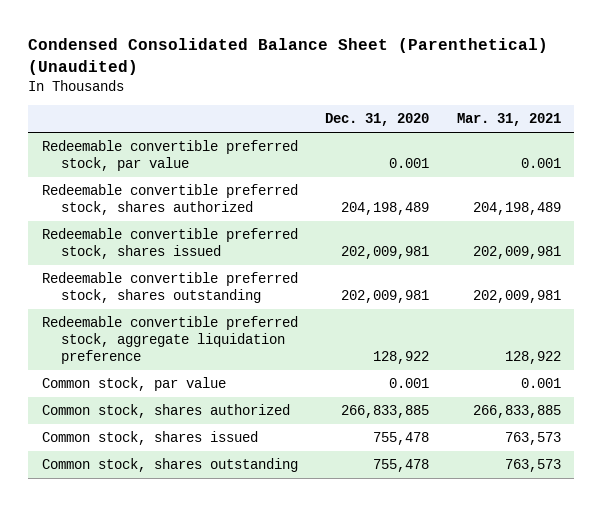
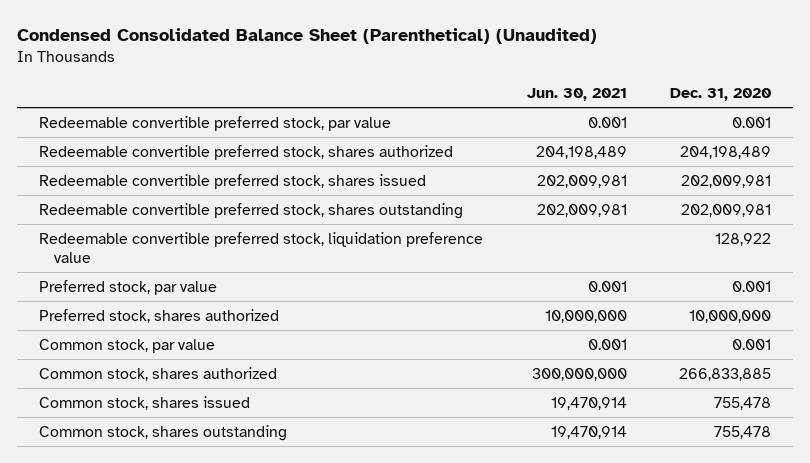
[456,113,561,127] Mar. 31, 2021 -> none
none -> [526,87,627,101] Jun. 30, 2021
[41,316,298,365] Redeemable convertible preferred stock, aggregate liquidation preference -> [38,231,483,263] Redeemable convertible preferred stock, liquidation preference value
none -> [38,279,217,295] Preferred stock, par value
none -> [38,308,279,323] Preferred stock, shares authorized

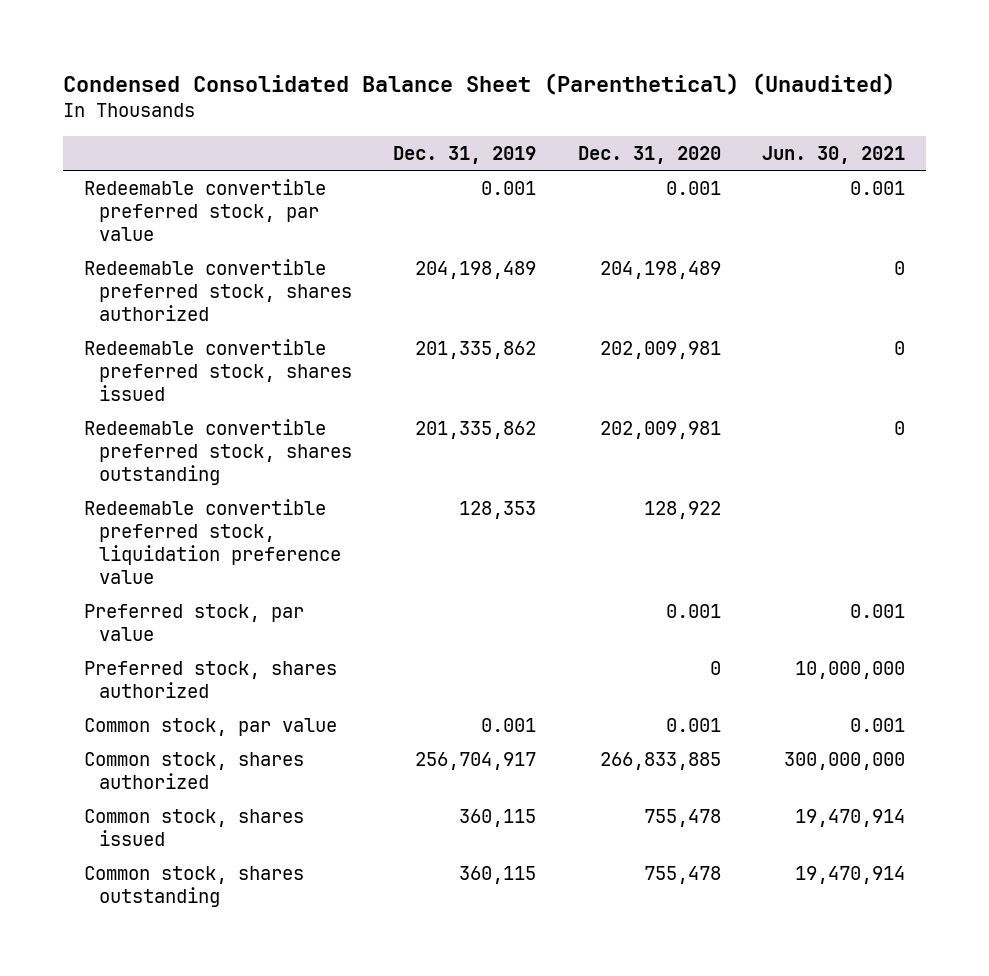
none -> [393,145,537,164] Dec. 31, 2019
[535,145,627,159] 204,198,489 -> [894,260,906,275] 0
[536,174,627,188] 202,009,981 -> [894,340,906,355] 0
[536,203,627,217] 202,009,981 -> [894,420,906,435] 0
[689,309,772,323] 10,000,000 -> [709,660,721,675] 0

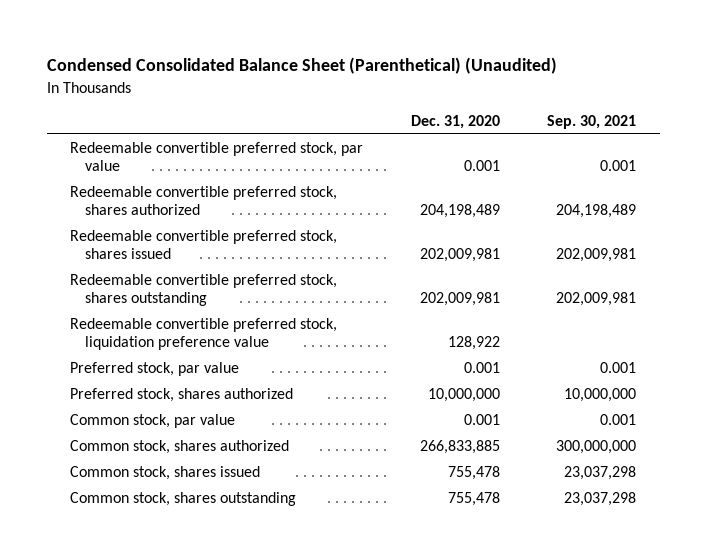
[393,145,537,164] Dec. 31, 2019 -> none
[762,145,906,164] Jun. 30, 2021 -> none
none -> [547,115,637,130] Sep. 30, 2021
[709,660,721,675] 0 -> [427,387,500,402] 10,000,000

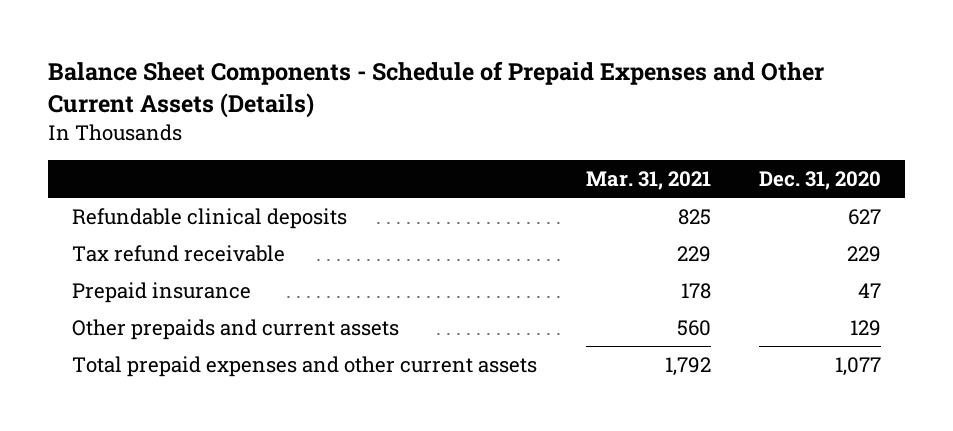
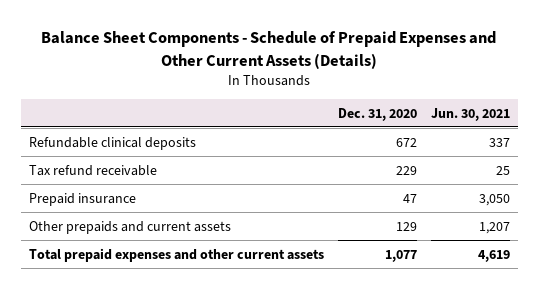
[585,171,711,191] Mar. 31, 2021 -> none
none -> [431,107,511,121] Jun. 30, 2021
[847,209,881,226] 627 -> [395,137,417,147] 672

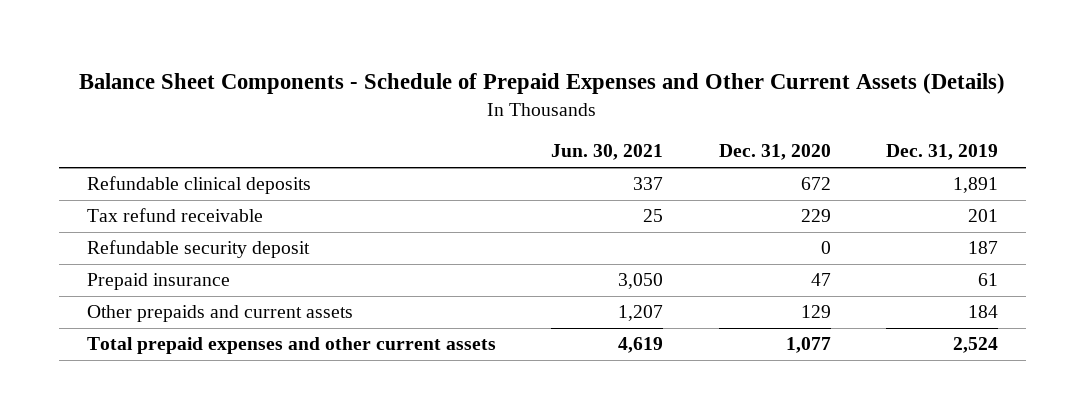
none -> [885,144,998,161] Dec. 31, 2019
none -> [86,240,310,259] Refundable security deposit

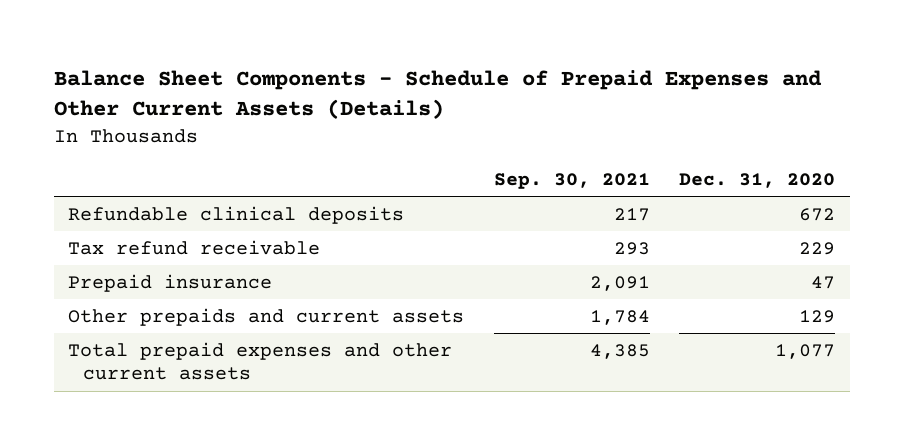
[551,144,664,161] Jun. 30, 2021 -> none
[885,144,998,161] Dec. 31, 2019 -> none
none -> [493,172,650,189] Sep. 30, 2021
[86,240,310,259] Refundable security deposit -> none

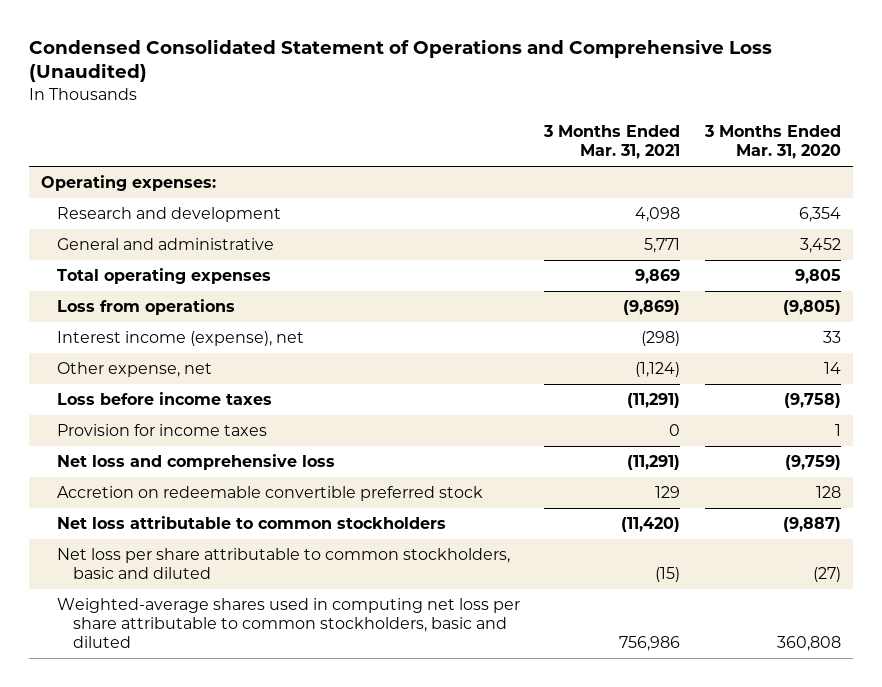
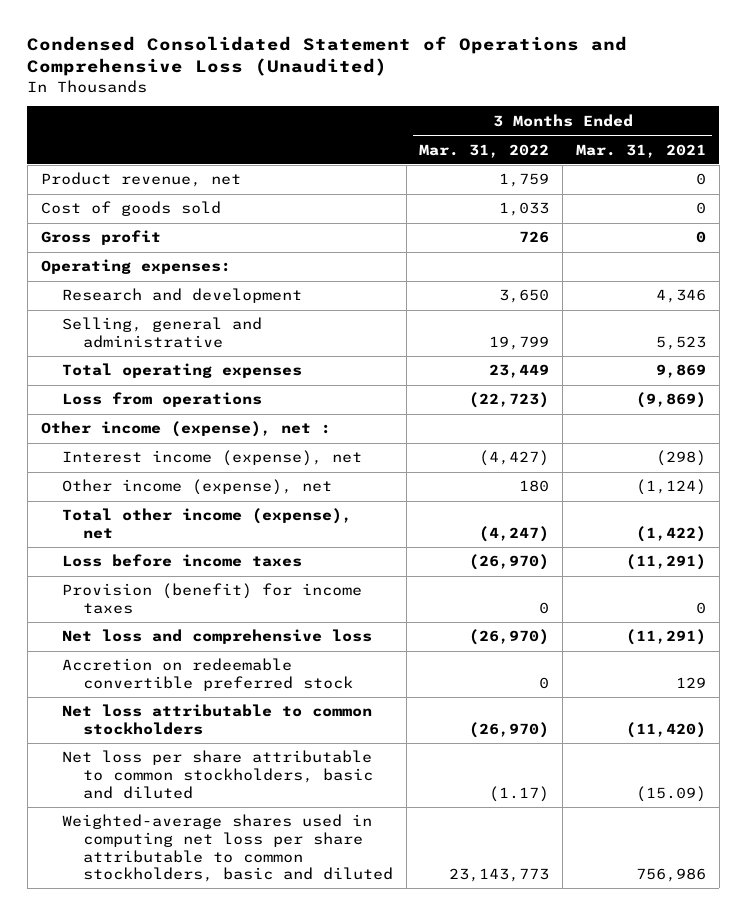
[703,125,841,160] 3 Months Ended Mar. 31, 2020 -> none
none -> [419,143,550,158] Mar. 31, 2022
none -> [40,172,241,188] Product revenue, net
none -> [40,201,221,217] Cost of goods sold
none -> [40,230,161,246] Gross profit
[635,207,681,223] 4,098 -> [655,289,706,304] 4,346
[56,238,274,251] General and administrative -> [61,317,262,349] Selling, general and administrative
[644,238,681,254] 5,771 -> [655,336,706,351] 5,523
none -> [40,421,331,438] Other income (expense), net :
[56,362,212,378] Other expense, net -> [61,479,332,496] Other income (expense), net
none -> [61,508,352,540] Total other income (expense), net
[56,424,267,437] Provision for income taxes -> [61,583,362,615] Provision (benefit) for income taxes
[655,567,681,583] (15) -> [635,785,706,802] (15.09)

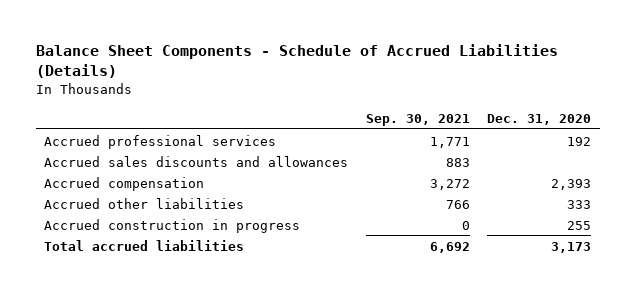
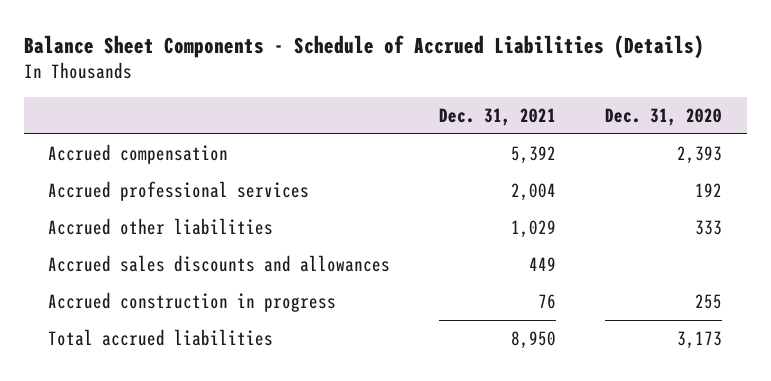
[365,113,470,126] Sep. 30, 2021 -> none
none -> [439,107,557,126] Dec. 31, 2021
[44,134,277,149] Accrued professional services -> [48,180,310,201] Accrued professional services
[44,155,349,167] Accrued sales discounts and allowances -> [48,254,391,272] Accrued sales discounts and allowances

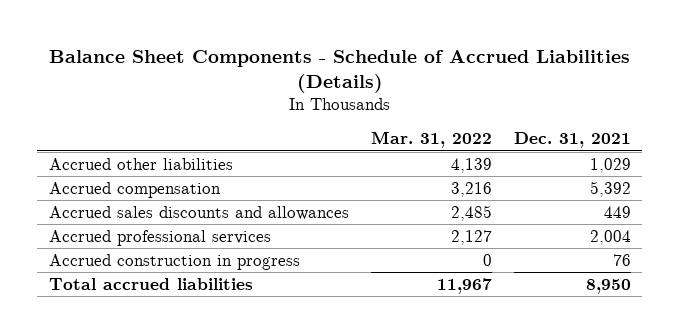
[605,107,723,126] Dec. 31, 2020 -> none
none -> [370,131,492,149] Mar. 31, 2022
[48,143,229,164] Accrued compensation -> [48,181,221,198] Accrued compensation
[48,180,310,201] Accrued professional services -> [48,229,271,246] Accrued professional services

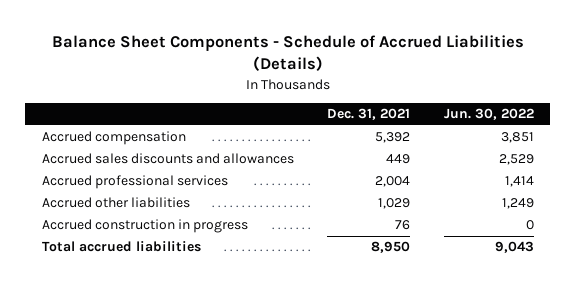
[370,131,492,149] Mar. 31, 2022 -> none
none -> [443,108,534,121] Jun. 30, 2022
[48,157,233,170] Accrued other liabilities -> [41,197,190,209] Accrued other liabilities

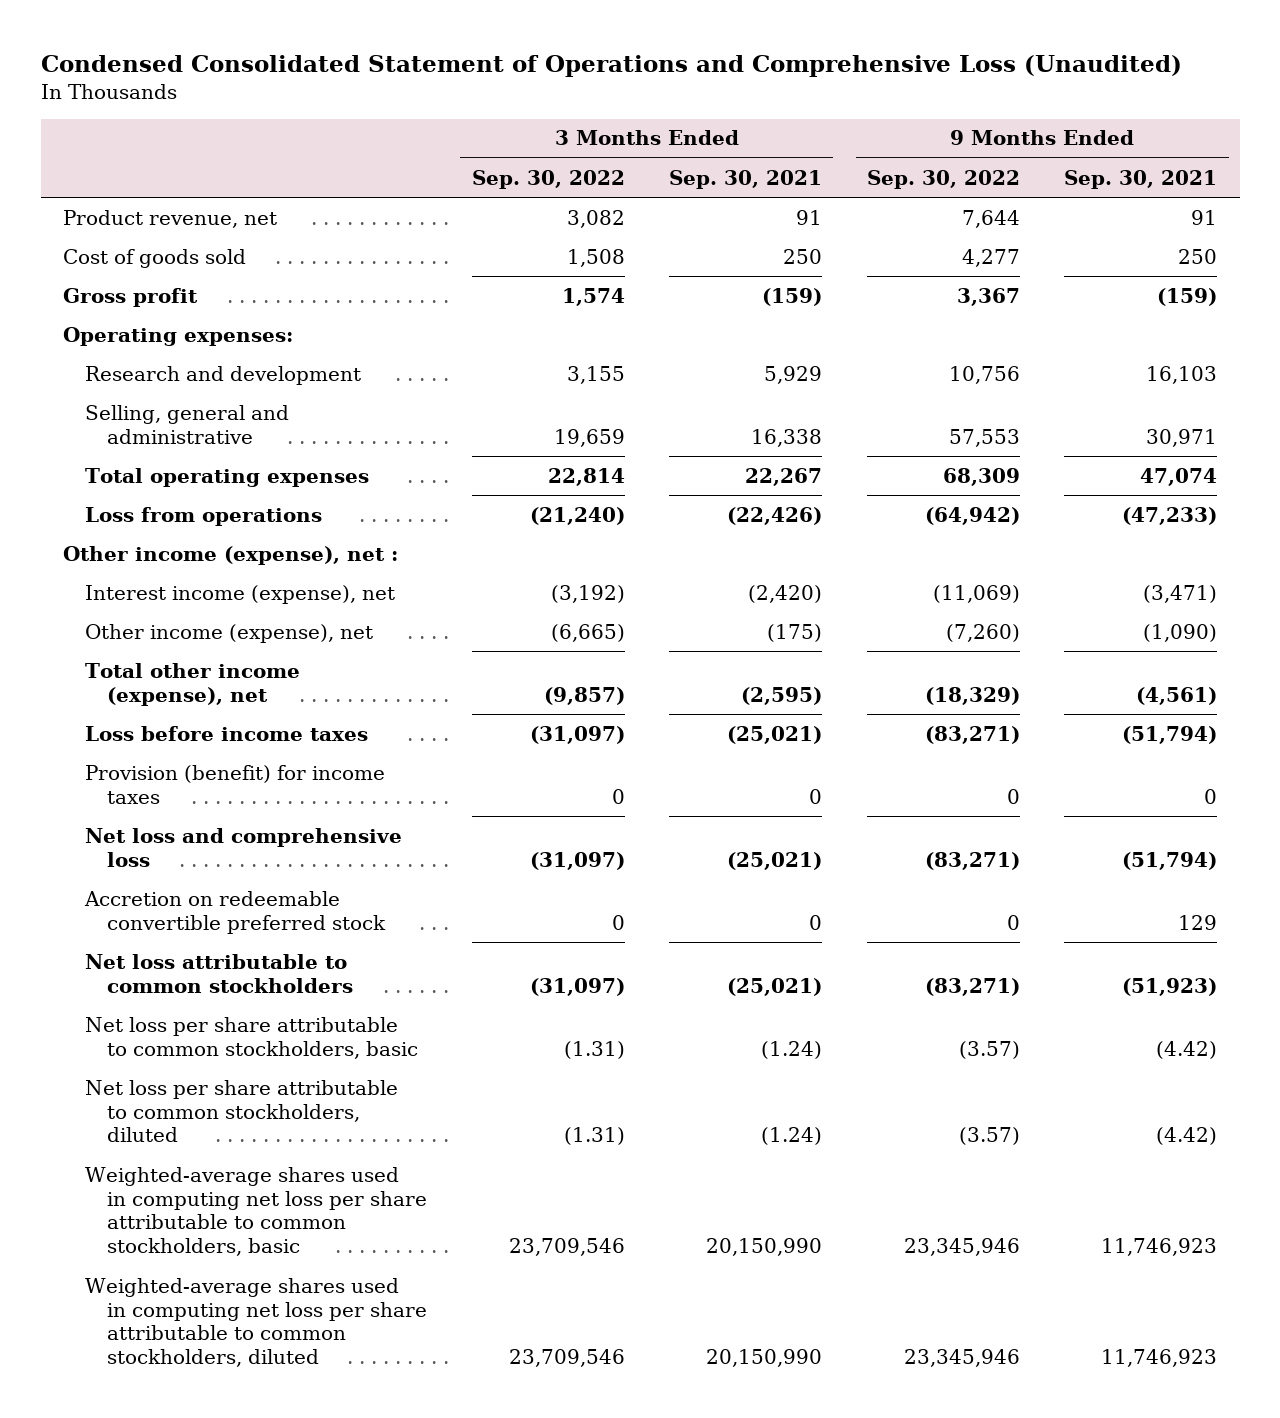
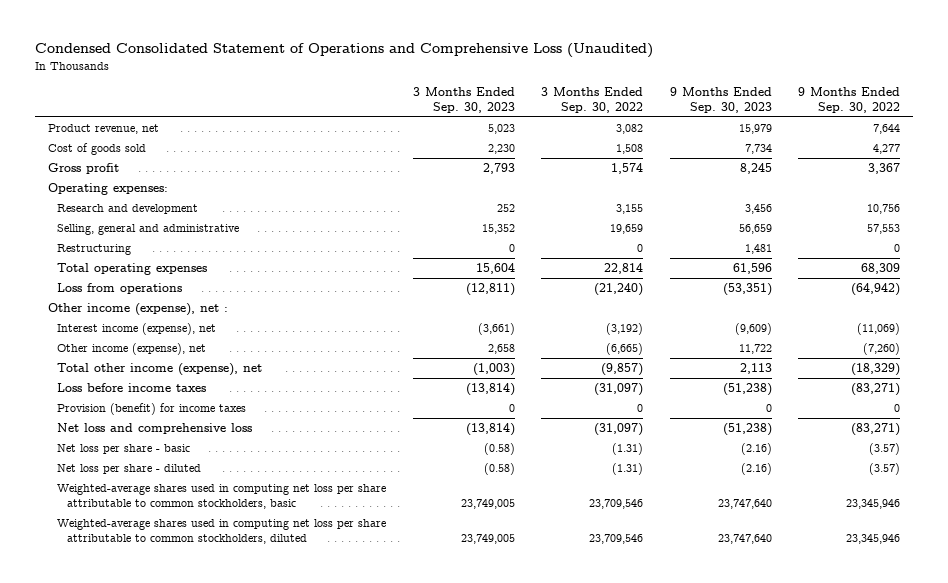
[669,169,823,189] Sep. 30, 2021 -> none
[1064,169,1218,189] Sep. 30, 2021 -> none
none -> [412,87,515,113] 3 Months Ended Sep. 30, 2023
none -> [669,87,772,113] 9 Months Ended Sep. 30, 2023
none -> [57,244,132,256] Restructuring
[83,890,386,934] Accretion on redeemable convertible preferred stock -> none
[84,953,353,993] Net loss attributable to common stockholders -> none
[84,1016,418,1059] Net loss per share attributable to common stockholders, basic -> [57,444,191,455] Net loss per share - basic
[84,1079,398,1143] Net loss per share attributable to common stockholders, diluted -> [57,464,202,475] Net loss per share - diluted

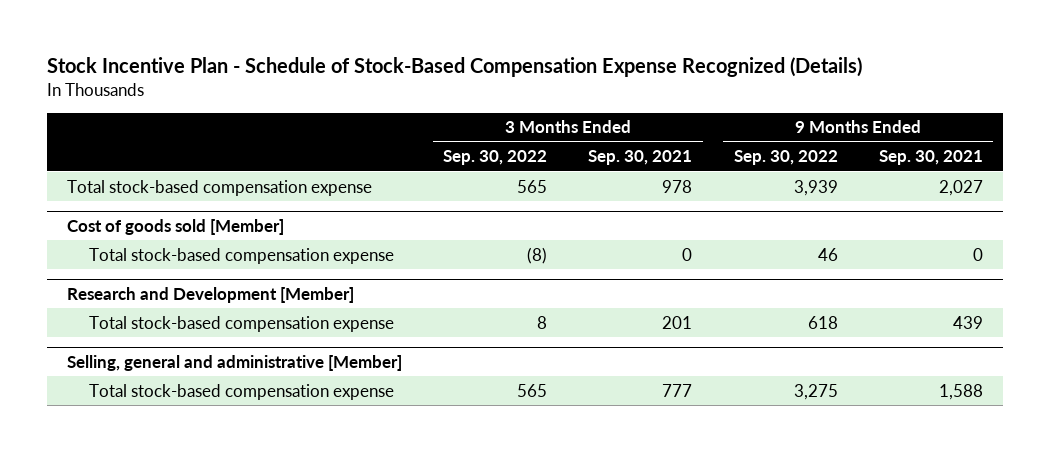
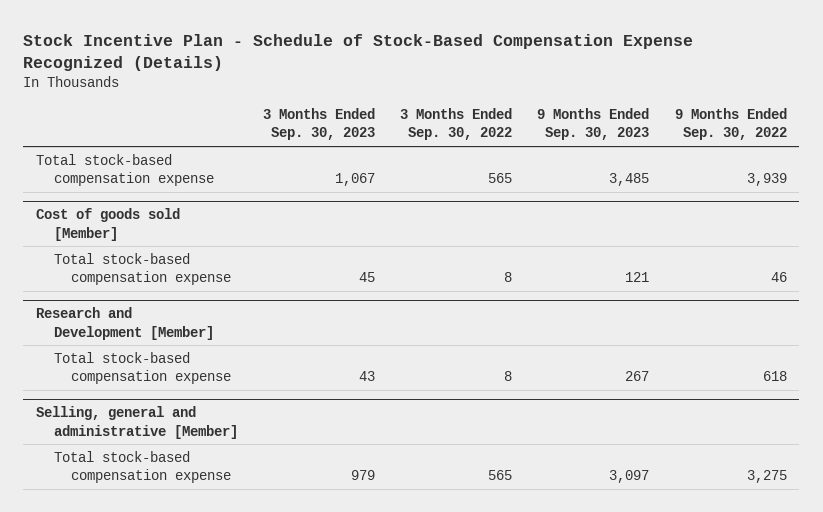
[588,150,693,166] Sep. 30, 2021 -> none
[878,150,983,166] Sep. 30, 2021 -> none
none -> [262,108,375,141] 3 Months Ended Sep. 30, 2023
none -> [537,108,650,141] 9 Months Ended Sep. 30, 2023
[527,246,548,264] (8) -> [504,272,513,283] 8

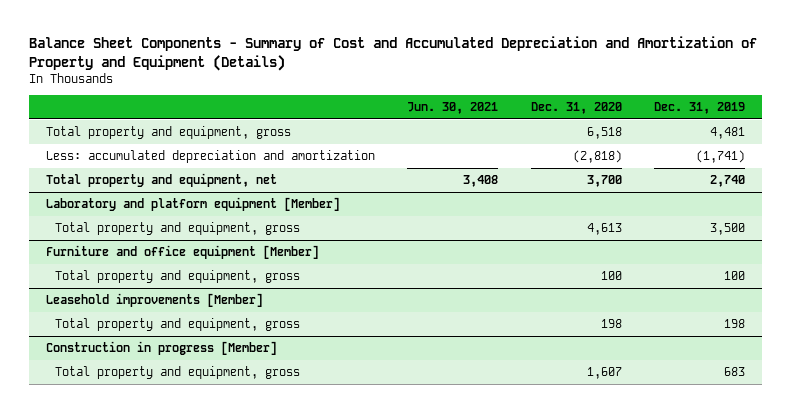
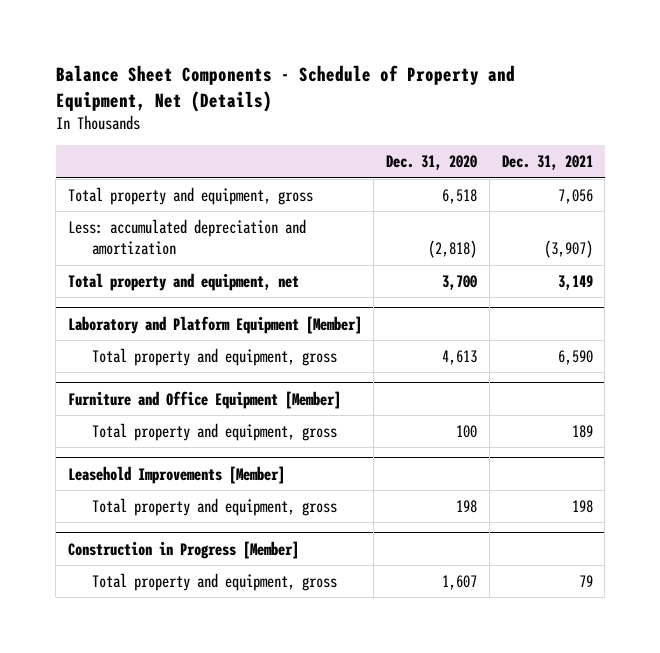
[29,35,758,71] Balance Sheet Components - Summary of Cost and Accumulated Depreciation and Amortization of Property and Equipment (Details) -> [55,65,515,112] Balance Sheet Components - Schedule of Property and Equipment, Net (Details)
[407,102,499,115] Jun. 30, 2021 -> none
[654,102,746,115] Dec. 31, 2019 -> none
none -> [501,155,593,171] Dec. 31, 2021
[45,197,340,212] Laboratory and platform equipment [Member] -> [67,315,362,334] Laboratory and Platform Equipment [Member]
[45,245,319,260] Furniture and office equipment [Member] -> [67,390,341,409] Furniture and Office Equipment [Member]
[45,293,263,308] Leasehold improvements [Member] -> [67,465,285,484] Leasehold Improvements [Member]
[45,341,277,356] Construction in progress [Member] -> [67,540,299,559] Construction in Progress [Member]

